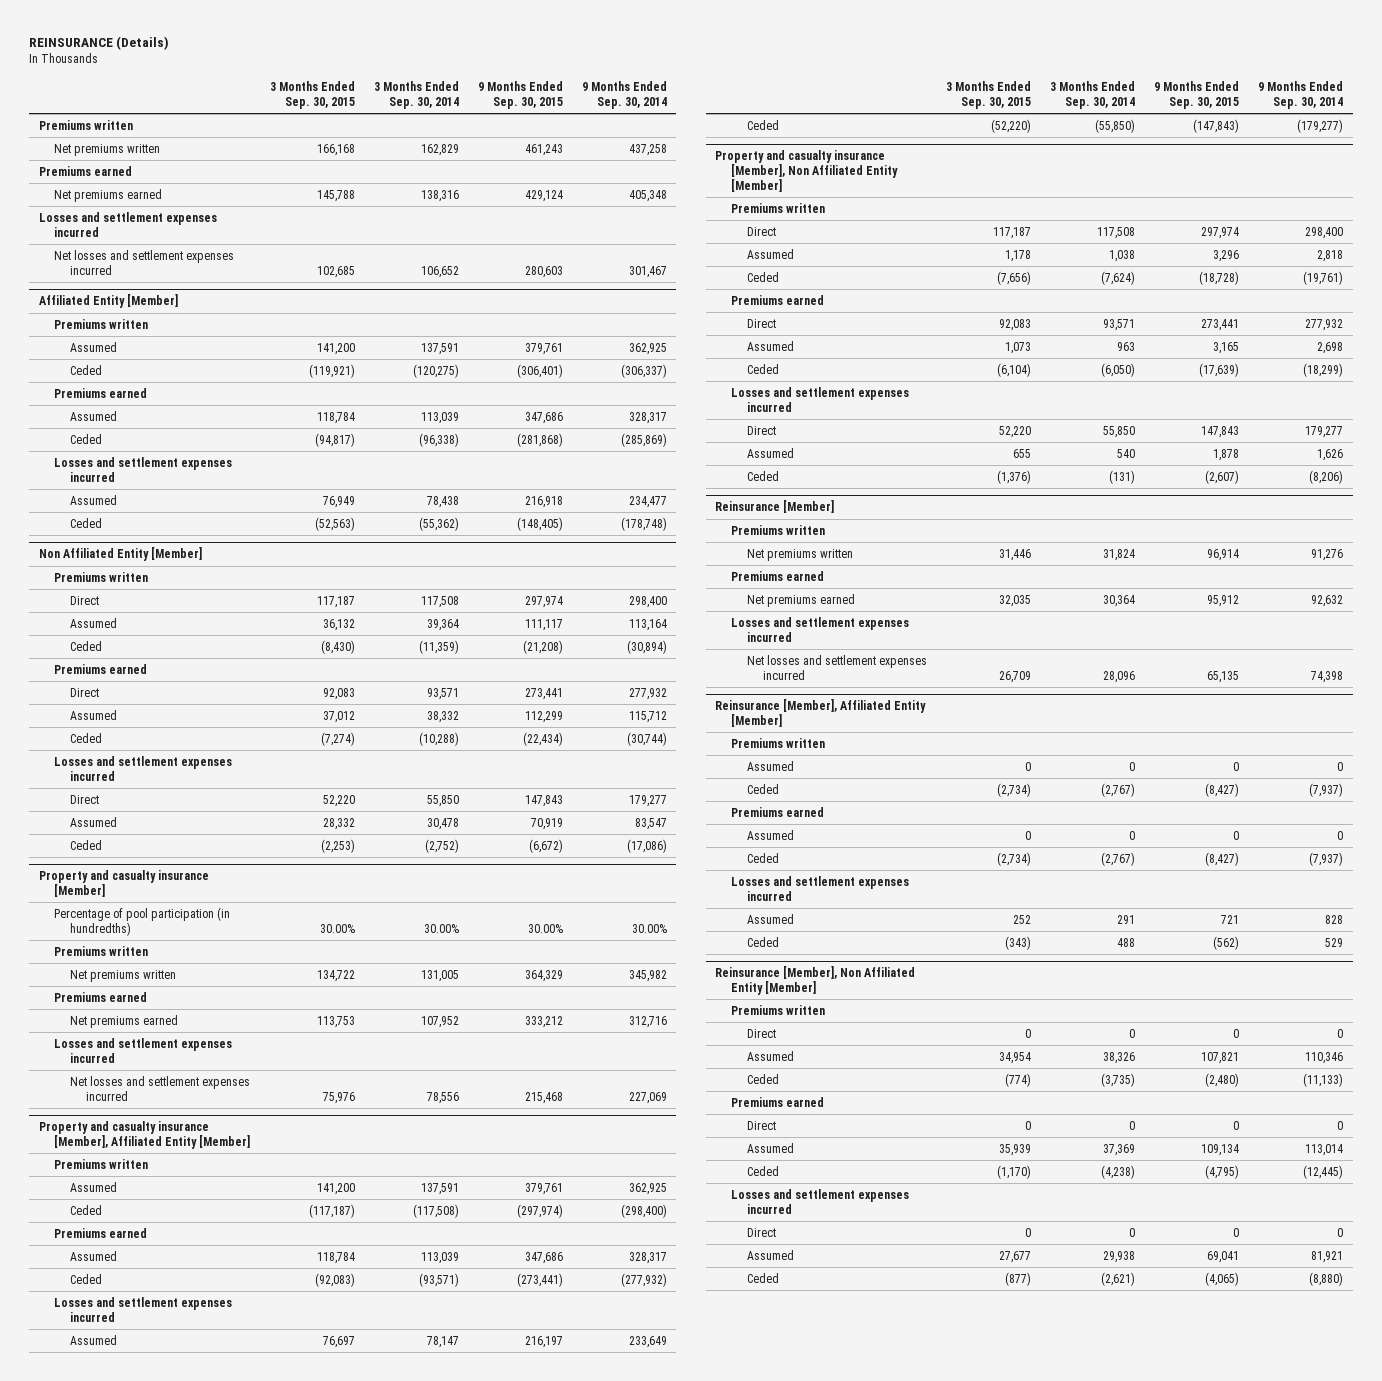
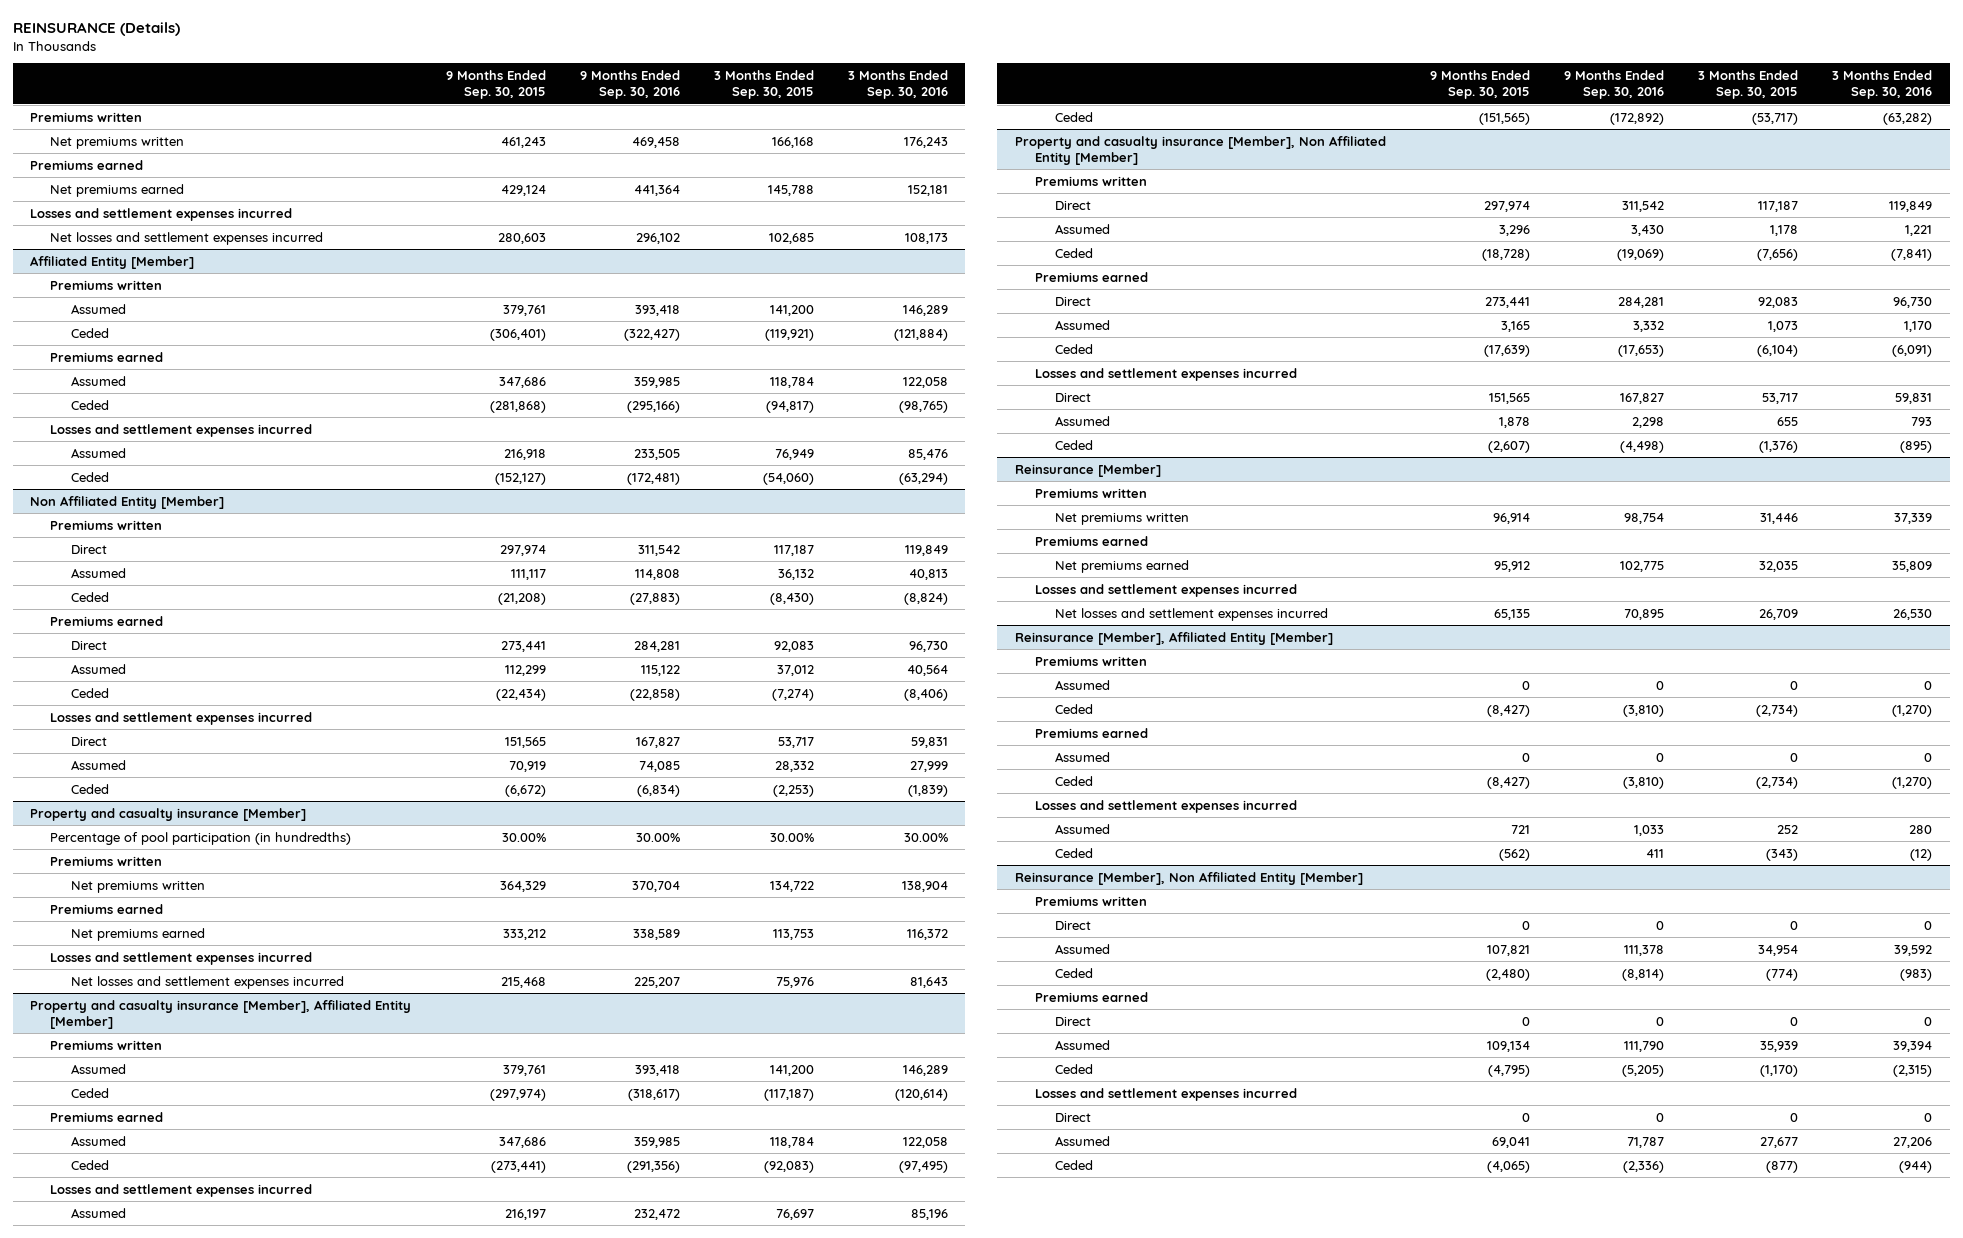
[373,80,459,109] 3 Months Ended Sep. 30, 2014 -> none
[581,80,667,109] 9 Months Ended Sep. 30, 2014 -> none
none -> [579,69,680,100] 9 Months Ended Sep. 30, 2016
none -> [848,69,949,100] 3 Months Ended Sep. 30, 2016
[314,516,355,531] (52,563) -> [762,472,814,485] (54,060)
[516,516,563,531] (148,405) -> [494,472,546,485] (152,127)
[322,794,355,807] 52,220 -> [777,736,814,748] 53,717
[524,794,563,807] 147,843 -> [504,736,546,748] 151,565
[991,118,1032,133] (52,220) -> [1752,112,1799,125] (53,717)
[1193,118,1240,133] (147,843) -> [1478,112,1530,125] (151,565)
[999,425,1032,438] 52,220 -> [1762,392,1799,404] 53,717
[1201,425,1240,438] 147,843 -> [1488,392,1530,404] 151,565

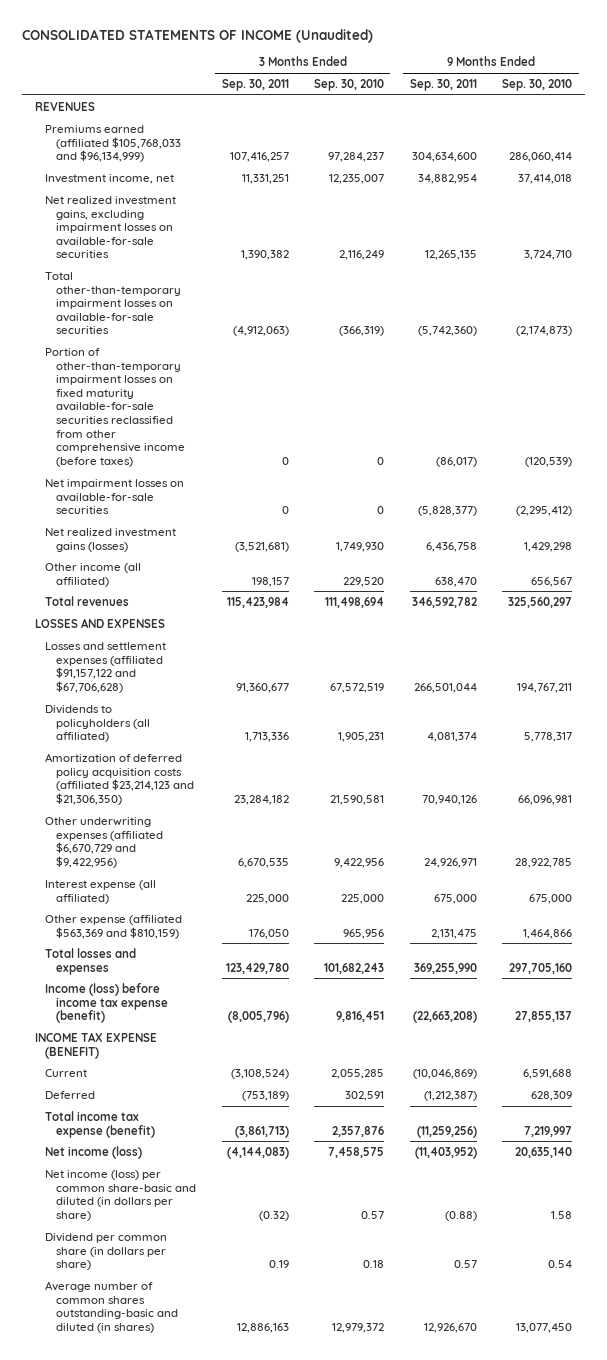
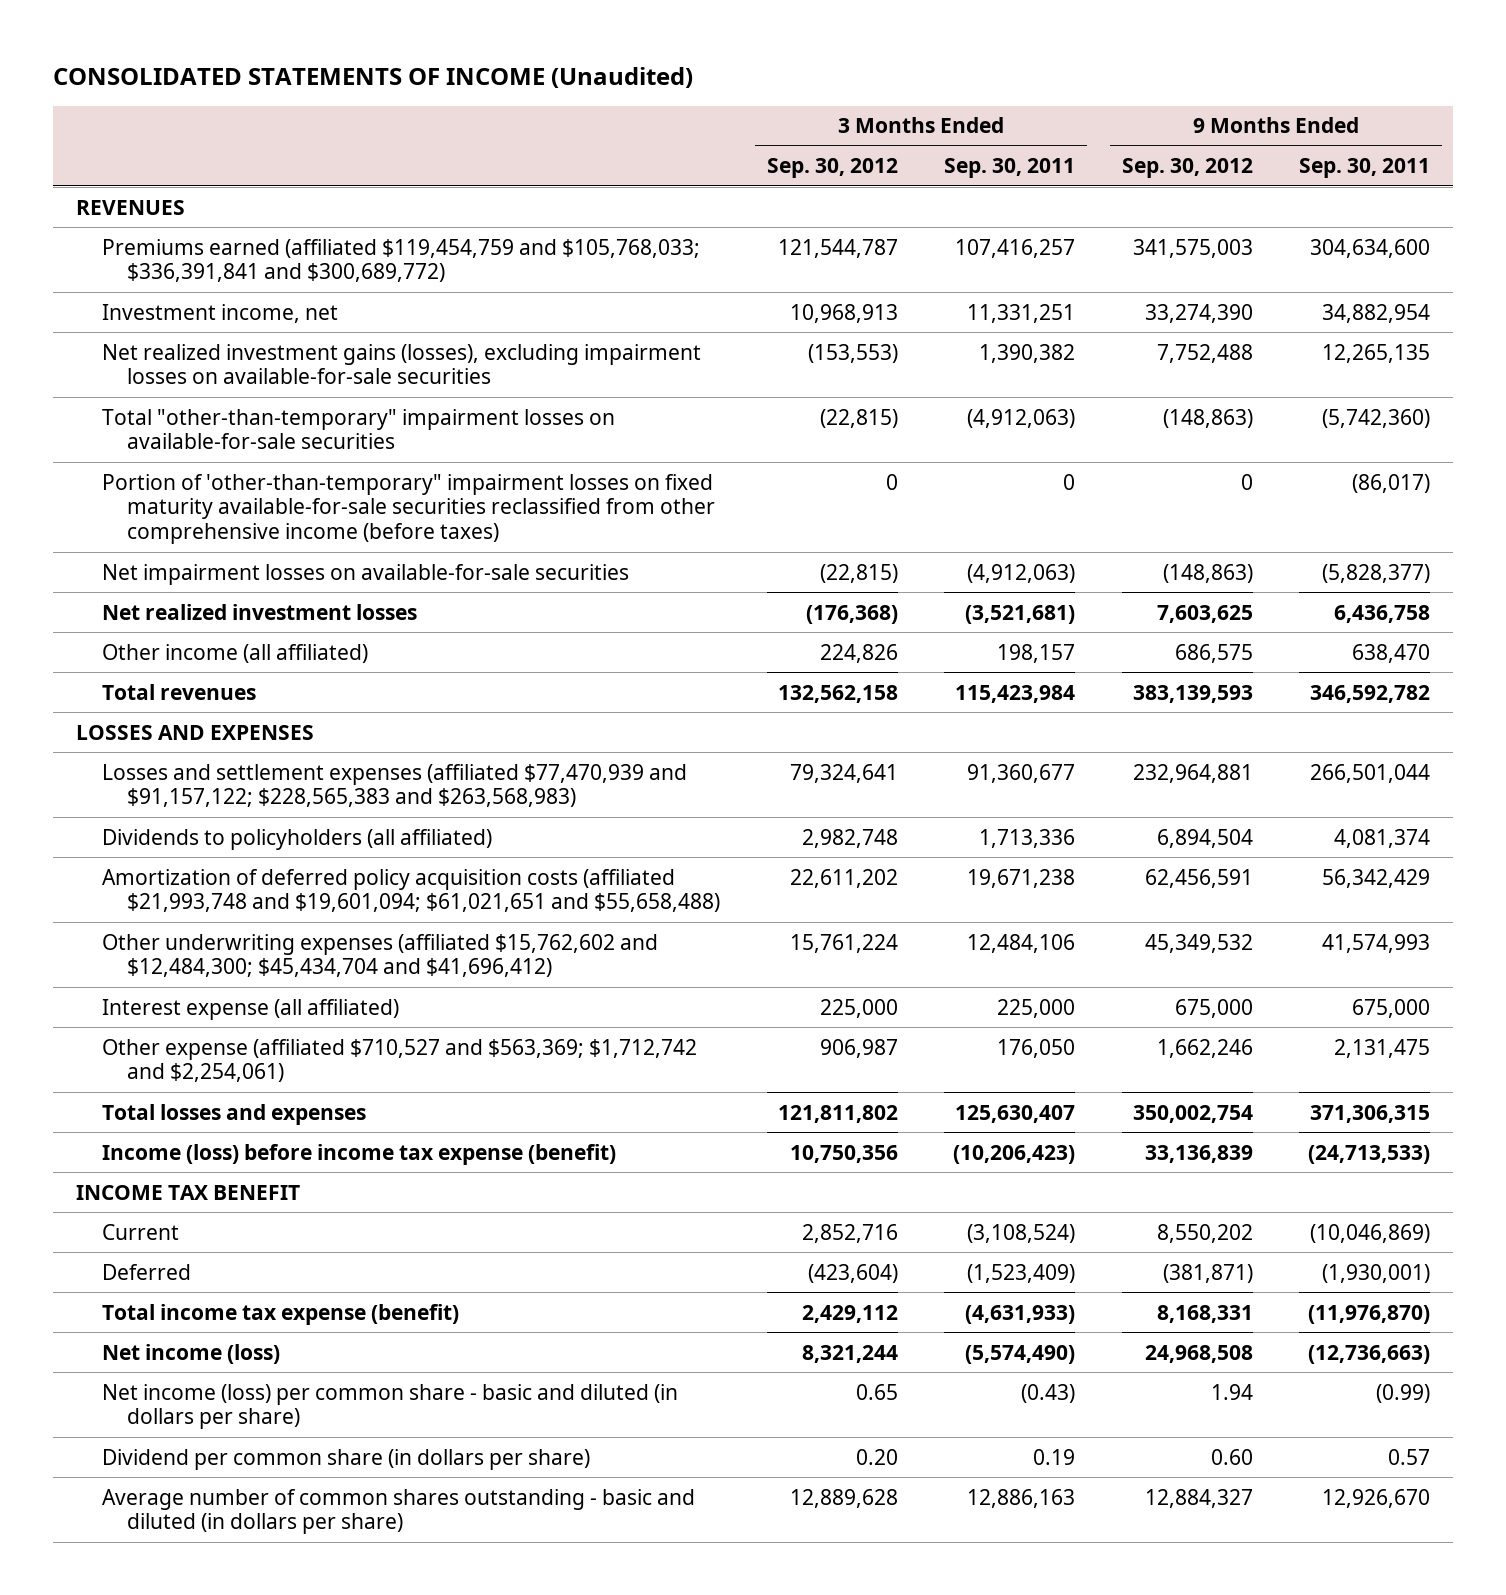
[314,79,385,92] Sep. 30, 2010 -> none
[502,79,573,92] Sep. 30, 2010 -> none
none -> [766,158,898,179] Sep. 30, 2012
none -> [1121,158,1253,179] Sep. 30, 2012
[45,125,181,163] Premiums earned (affiliated $105,768,033 and $96,134,999) -> [101,238,700,283] Premiums earned (affiliated $119,454,759 and $105,768,033; $336,391,841 and $300,689,772)
[45,196,177,259] Net realized investment gains, excluding impairment losses on available-for-sale securities -> [101,343,701,385] Net realized investment gains (losses), excluding impairment losses on available-for-sale securities
[45,272,181,335] Total other-than-temporary impairment losses on available-for-sale securities -> [101,408,615,450] Total "other-than-temporary" impairment losses on available-for-sale securities
[45,348,185,467] Portion of other-than-temporary impairment losses on fixed maturity available-for-sale securities reclassified from other comprehensive income (before taxes) -> [101,473,716,545] Portion of 'other-than-temporary" impairment losses on fixed maturity available-for-sale securities reclassified from other comprehensive income (before taxes)
[281,506,289,515] 0 -> [967,563,1076,583] (4,912,063)
[45,528,177,552] Net realized investment gains (losses) -> [101,603,417,620] Net realized investment losses
[45,642,167,693] Losses and settlement expenses (affiliated $91,157,122 and $67,706,628) -> [101,763,687,808] Losses and settlement expenses (affiliated $77,470,939 and $91,157,122; $228,565,383 and $263,568,983)
[45,753,194,805] Amortization of deferred policy acquisition costs (affiliated $23,214,123 and $21,306,350) -> [101,868,721,913] Amortization of deferred policy acquisition costs (affiliated $21,993,748 and $19,601,094; $61,021,651 and $55,658,488)
[233,794,289,805] 23,284,182 -> [967,868,1076,888] 19,671,238
[421,794,477,805] 70,940,126 -> [1322,868,1431,888] 56,342,429
[45,817,163,868] Other underwriting expenses (affiliated $6,670,729 and $9,422,956) -> [101,933,658,978] Other underwriting expenses (affiliated $15,762,602 and $12,484,300; $45,434,704 and $41,696,412)
[237,857,289,868] 6,670,535 -> [967,933,1076,953] 12,484,106
[423,857,477,868] 24,926,971 -> [1322,933,1431,953] 41,574,993
[45,915,183,939] Other expense (affiliated $563,369 and $810,159) -> [101,1038,697,1083] Other expense (affiliated $710,527 and $563,369; $1,712,742 and $2,254,061)
[225,962,289,974] 123,429,780 -> [955,1104,1076,1123] 125,630,407
[413,962,477,974] 369,255,990 -> [1310,1104,1431,1123] 371,306,315
[227,1011,289,1024] (8,005,796) -> [953,1144,1076,1164] (10,206,423)
[412,1011,477,1024] (22,663,208) -> [1308,1144,1431,1164] (24,713,533)
[34,1032,157,1059] INCOME TAX EXPENSE (BENEFIT) -> [75,1184,300,1200] INCOME TAX BENEFIT
[241,1091,289,1102] (753,189) -> [967,1263,1076,1283] (1,523,409)
[423,1091,477,1102] (1,212,387) -> [1322,1263,1431,1283] (1,930,001)
[234,1125,289,1138] (3,861,713) -> [965,1304,1076,1324] (4,631,933)
[416,1125,477,1138] (11,259,256) -> [1308,1304,1431,1324] (11,976,870)
[226,1147,289,1160] (4,144,083) -> [965,1344,1076,1364] (5,574,490)
[414,1147,477,1160] (11,403,952) -> [1308,1344,1431,1364] (12,736,663)
[45,1170,196,1221] Net income (loss) per common share-basic and diluted (in dollars per share) -> [101,1383,678,1430] Net income (loss) per common share - basic and diluted (in dollars per share)
[258,1210,289,1221] (0.32) -> [1021,1383,1076,1403] (0.43)
[444,1210,477,1221] (0.88) -> [1376,1383,1431,1403] (0.99)
[45,1281,178,1333] Average number of common shares outstanding-basic and diluted (in shares) -> [101,1488,695,1535] Average number of common shares outstanding - basic and diluted (in dollars per share)

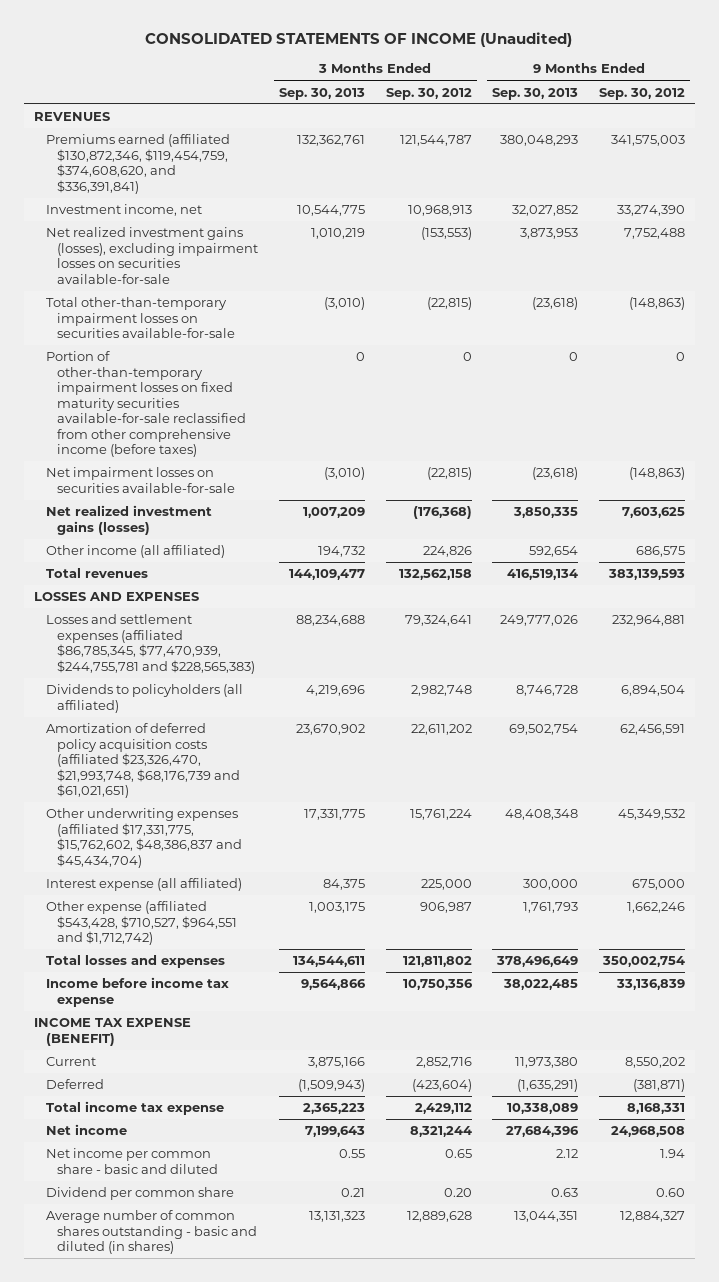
[944,158,1076,179] Sep. 30, 2011 -> none
[1299,158,1431,179] Sep. 30, 2011 -> none
none -> [278,87,365,100] Sep. 30, 2013
none -> [492,87,579,100] Sep. 30, 2013
[101,238,700,283] Premiums earned (affiliated $119,454,759 and $105,768,033; $336,391,841 and $300,689,772) -> [45,134,230,194] Premiums earned (affiliated $130,872,346, $119,454,759, $374,608,620, and $336,391,841)
[101,343,701,385] Net realized investment gains (losses), excluding impairment losses on available-for-sale securities -> [45,227,259,284] Net realized investment gains (losses), excluding impairment losses on securities available-for-sale
[101,408,615,450] Total "other-than-temporary" impairment losses on available-for-sale securities -> [45,297,236,339] Total other-than-temporary impairment losses on securities available-for-sale
[101,473,716,545] Portion of 'other-than-temporary" impairment losses on fixed maturity available-for-sale securities reclassified from other comprehensive income (before taxes) -> [45,351,247,458] Portion of other-than-temporary impairment losses on fixed maturity securities available-for-sale reclassified from other comprehensive income (before taxes)
[101,563,629,585] Net impairment losses on available-for-sale securities -> [45,467,236,493] Net impairment losses on securities available-for-sale
[101,603,417,620] Net realized investment losses -> [45,505,212,535] Net realized investment gains (losses)
[101,763,687,808] Losses and settlement expenses (affiliated $77,470,939 and $91,157,122; $228,565,383 and $263,568,983) -> [45,614,256,674] Losses and settlement expenses (affiliated $86,785,345, $77,470,939, $244,755,781 and $228,565,383)
[101,868,721,913] Amortization of deferred policy acquisition costs (affiliated $21,993,748 and $19,601,094; $61,021,651 and $55,658,488) -> [45,723,241,799] Amortization of deferred policy acquisition costs (affiliated $23,326,470, $21,993,748, $68,176,739 and $61,021,651)
[101,933,658,978] Other underwriting expenses (affiliated $15,762,602 and $12,484,300; $45,434,704 and $41,696,412) -> [45,808,243,868] Other underwriting expenses (affiliated $17,331,775, $15,762,602, $48,386,837 and $45,434,704)
[101,1038,697,1083] Other expense (affiliated $710,527 and $563,369; $1,712,742 and $2,254,061) -> [45,901,238,946] Other expense (affiliated $543,428, $710,527, $964,551 and $1,712,742)
[101,1143,616,1165] Income (loss) before income tax expense (benefit) -> [45,977,229,1007] Income before income tax expense
[75,1184,300,1200] INCOME TAX BENEFIT -> [33,1018,191,1046] INCOME TAX EXPENSE (BENEFIT)
[101,1303,459,1325] Total income tax expense (benefit) -> [45,1101,224,1116] Total income tax expense
[101,1343,280,1364] Net income (loss) -> [45,1124,127,1136] Net income
[101,1383,678,1430] Net income (loss) per common share - basic and diluted (in dollars per share) -> [45,1148,219,1174] Net income per common share - basic and diluted
[101,1448,590,1470] Dividend per common share (in dollars per share) -> [45,1187,234,1201] Dividend per common share
[101,1488,695,1535] Average number of common shares outstanding - basic and diluted (in dollars per share) -> [45,1210,258,1255] Average number of common shares outstanding - basic and diluted (in shares)

